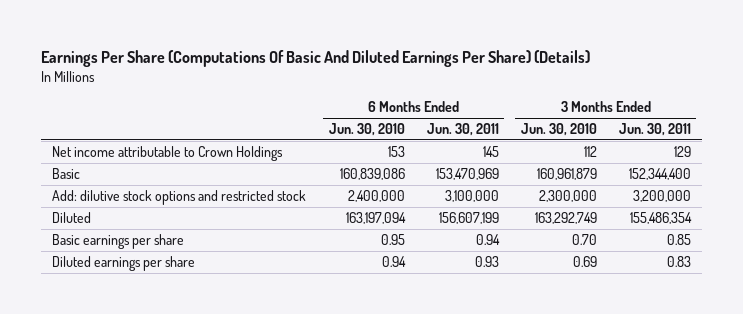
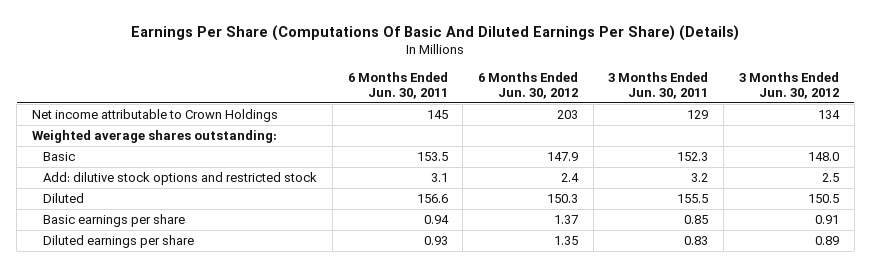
[328,122,405,136] Jun. 30, 2010 -> none
[520,122,597,136] Jun. 30, 2010 -> none
none -> [478,71,579,99] 6 Months Ended Jun. 30, 2012
none -> [738,71,839,99] 3 Months Ended Jun. 30, 2012
none -> [31,130,277,144] Weighted average shares outstanding:
[435,167,499,180] 153,470,969 -> [416,152,448,162] 153.5
[628,167,691,180] 152,344,400 -> [677,152,709,162] 152.3
[444,189,499,202] 3,100,000 -> [430,173,448,183] 3.1
[632,189,691,202] 3,200,000 -> [691,173,709,183] 3.2
[438,211,499,224] 156,607,199 -> [416,194,448,204] 156.6
[629,211,692,224] 155,486,354 -> [677,194,709,204] 155.5

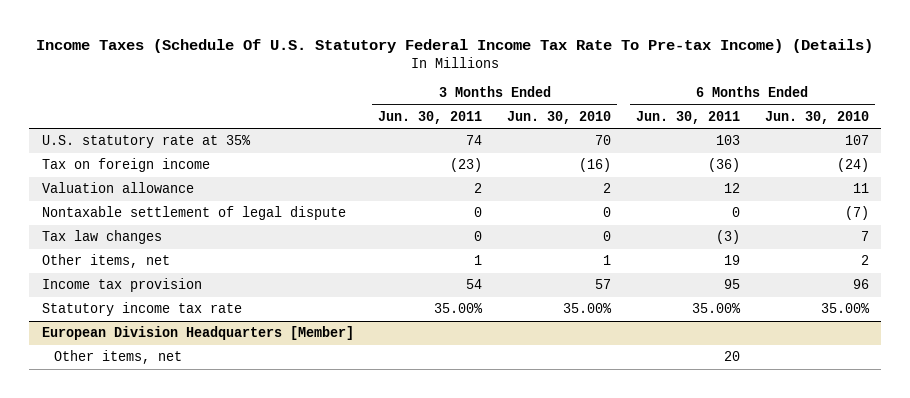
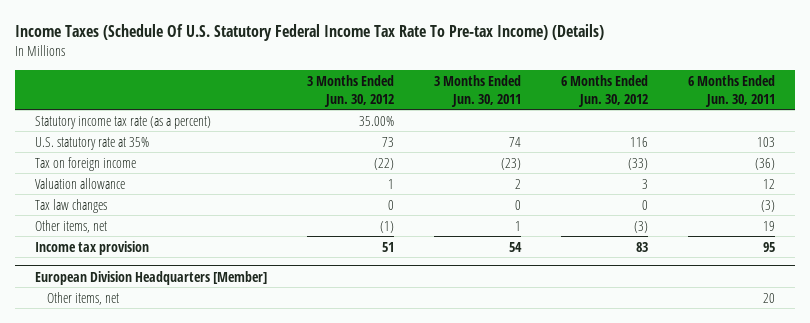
[507,110,612,124] Jun. 30, 2010 -> none
[764,110,869,124] Jun. 30, 2010 -> none
none -> [307,75,395,107] 3 Months Ended Jun. 30, 2012
none -> [560,75,648,107] 6 Months Ended Jun. 30, 2012
none -> [35,115,212,129] Statutory income tax rate (as a percent)
[41,206,346,221] Nontaxable settlement of legal dispute -> none
[41,302,242,317] Statutory income tax rate -> none

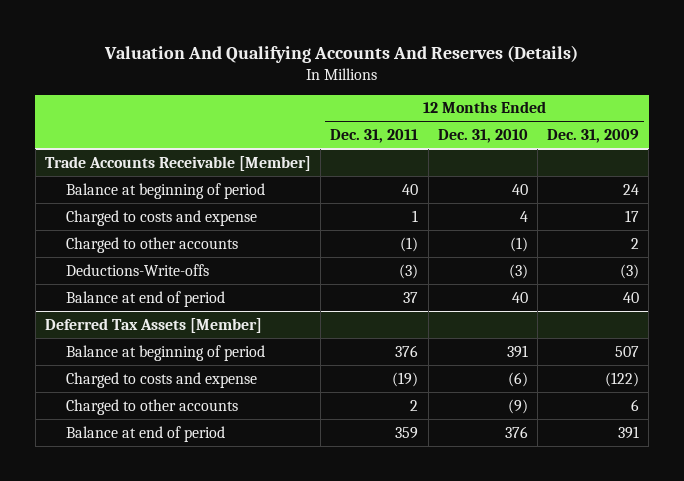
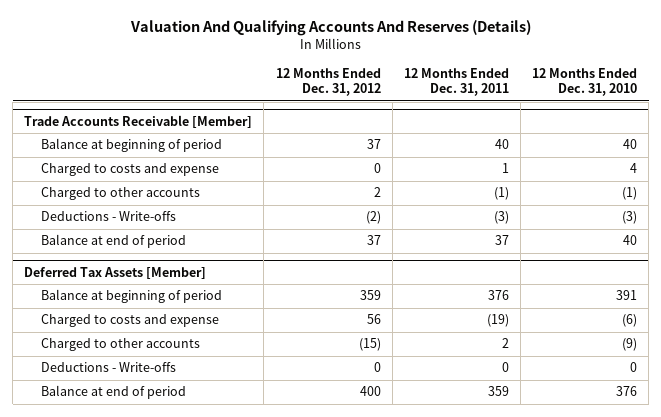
[547,129,640,144] Dec. 31, 2009 -> none
none -> [275,68,381,97] 12 Months Ended Dec. 31, 2012
[65,263,209,276] Deductions-Write-offs -> [40,211,176,222] Deductions - Write-offs
none -> [40,362,176,373] Deductions - Write-offs

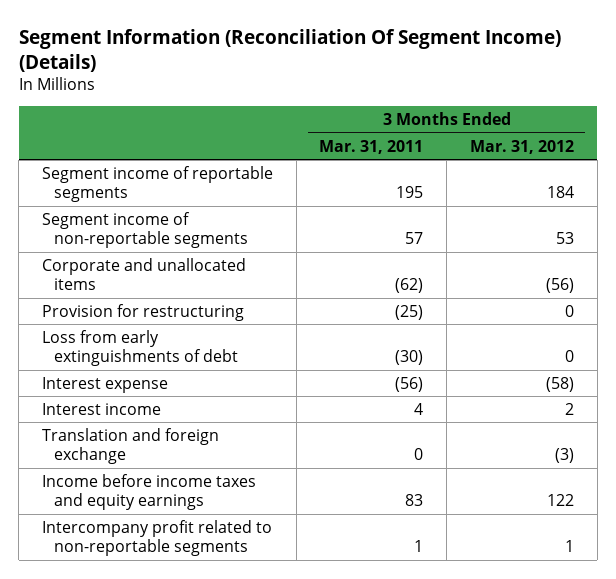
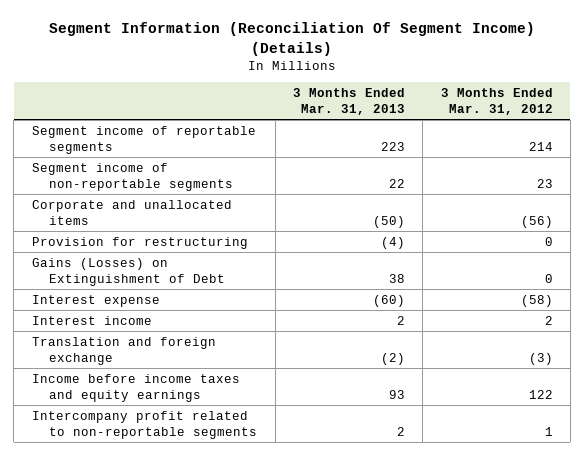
[319,139,424,154] Mar. 31, 2011 -> none
none -> [292,88,405,115] 3 Months Ended Mar. 31, 2013
[546,186,574,199] 184 -> [528,141,553,151] 214
[555,232,574,245] 53 -> [536,178,553,188] 23
[41,329,238,367] Loss from early extinguishments of debt -> [31,257,226,286] Gains (Losses) on Extinguishment of Debt

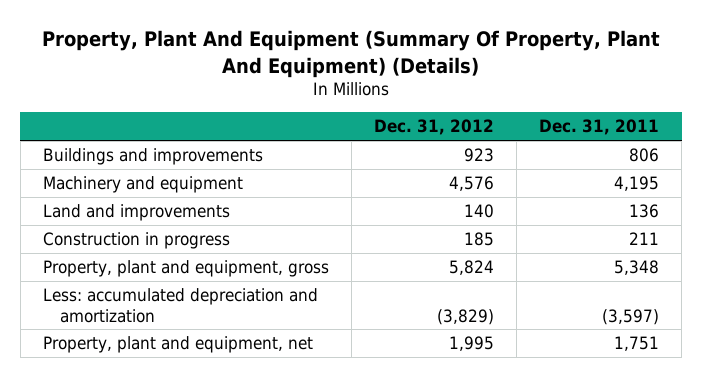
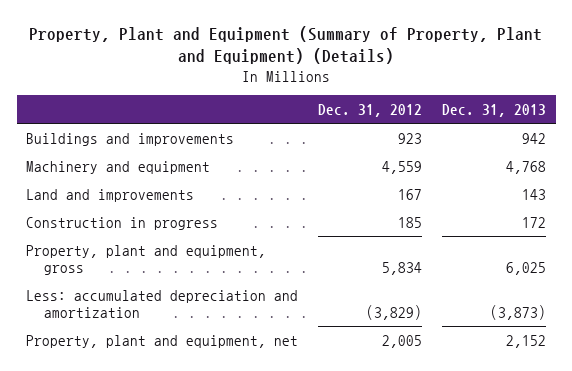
[42,30,661,78] Property, Plant And Equipment (Summary Of Property, Plant And Equipment) (Details) -> [29,25,543,65] Property, Plant and Equipment (Summary of Property, Plant and Equipment) (Details)
[539,119,660,136] Dec. 31, 2011 -> none
none -> [441,103,546,117] Dec. 31, 2013
[449,176,495,192] 4,576 -> [382,160,423,174] 4,559
[464,204,495,219] 140 -> [398,188,423,200] 167
[449,260,495,276] 5,824 -> [382,261,423,275] 5,834
[449,336,495,352] 1,995 -> [382,334,423,348] 2,005

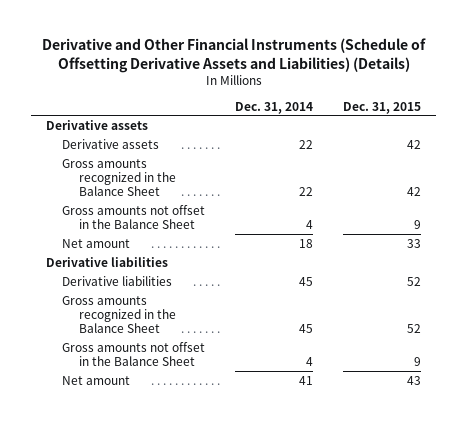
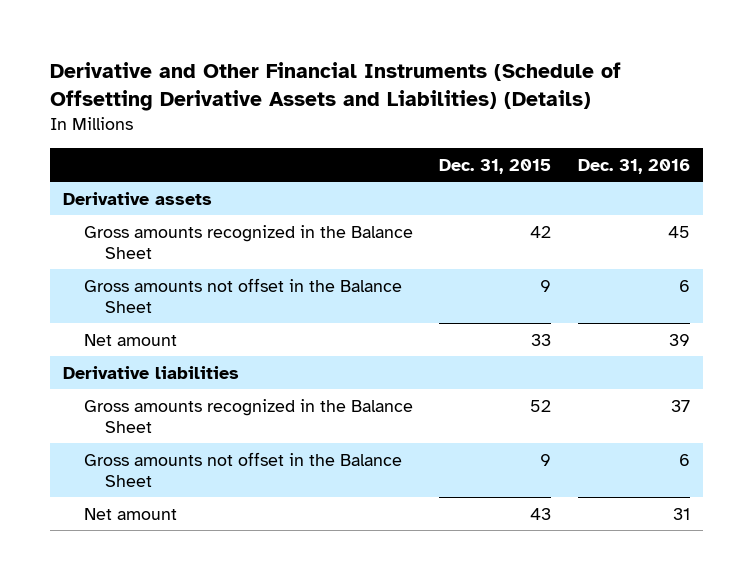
[235,101,314,114] Dec. 31, 2014 -> none
none -> [577,158,690,174] Dec. 31, 2016
[62,138,160,149] Derivative assets -> none
[62,275,173,286] Derivative liabilities -> none

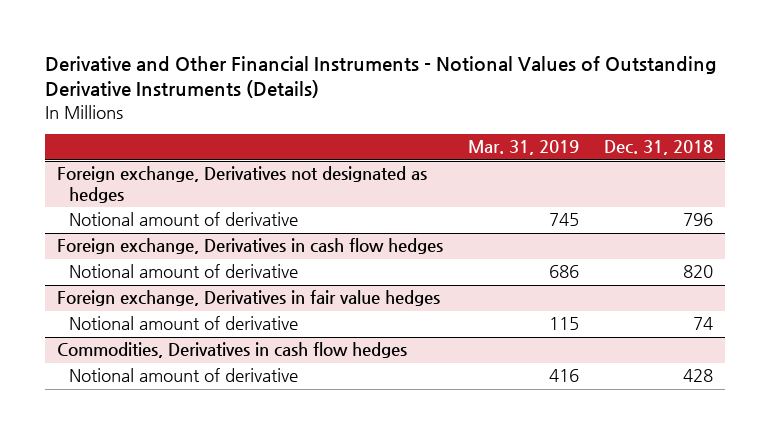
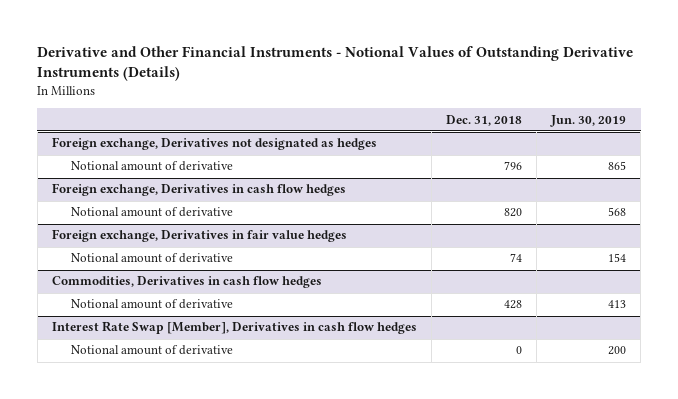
[467,140,579,156] Mar. 31, 2019 -> none
none -> [550,114,627,127] Jun. 30, 2019
none -> [51,321,417,335] Interest Rate Swap [Member], Derivatives in cash flow hedges
none -> [71,345,234,356] Notional amount of derivative

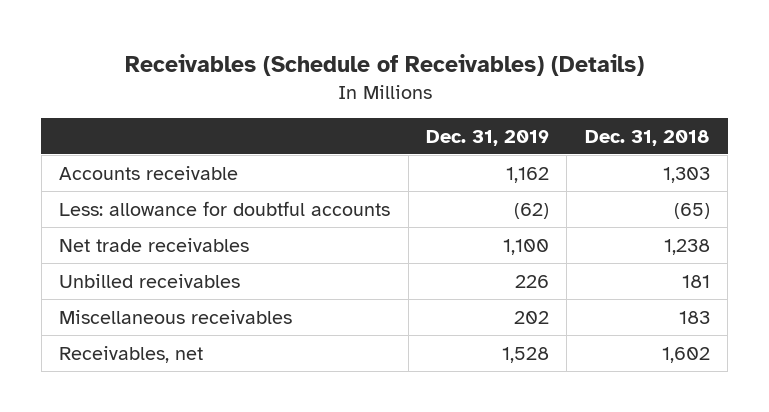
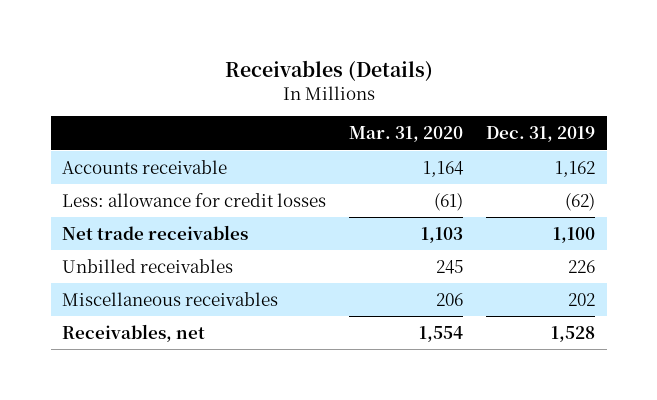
[124,53,644,76] Receivables (Schedule of Receivables) (Details) -> [224,59,433,81] Receivables (Details)
[584,129,710,146] Dec. 31, 2018 -> none
none -> [349,126,464,143] Mar. 31, 2020
[59,200,391,216] Less: allowance for doubtful accounts -> [62,192,327,207] Less: allowance for credit losses

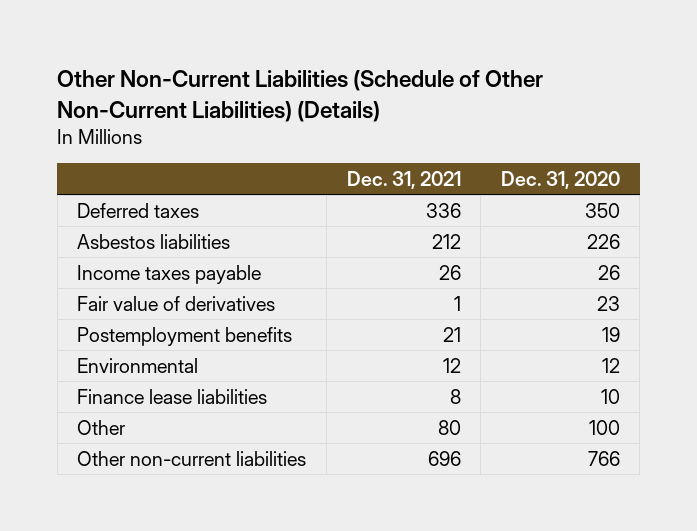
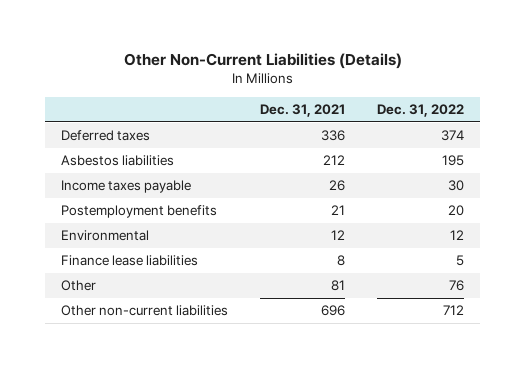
[57,70,544,122] Other Non-Current Liabilities (Schedule of Other Non-Current Liabilities) (Details) -> [123,53,402,70] Other Non-Current Liabilities (Details)
[500,170,620,189] Dec. 31, 2020 -> none
none -> [377,103,465,117] Dec. 31, 2022
[77,295,276,311] Fair value of derivatives -> none
[437,419,461,435] 80 -> [331,280,346,292] 81

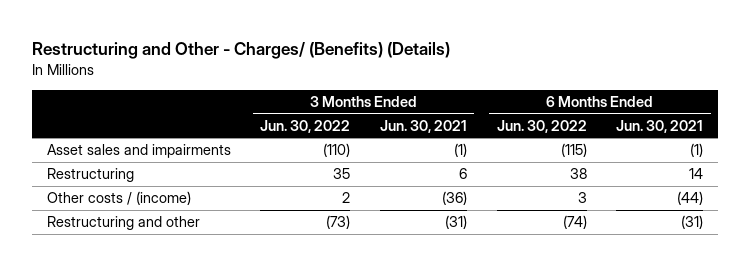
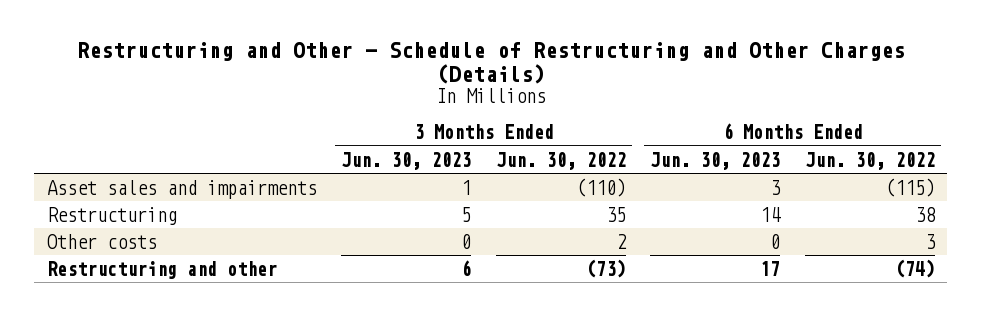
[32,41,451,59] Restructuring and Other - Charges/ (Benefits) (Details) -> [76,42,905,85] Restructuring and Other - Schedule of Restructuring and Other Charges (Details)
[380,119,468,133] Jun. 30, 2021 -> none
[616,119,704,133] Jun. 30, 2021 -> none
none -> [341,151,472,170] Jun. 30, 2023
none -> [650,151,781,170] Jun. 30, 2023
[46,191,191,206] Other costs / (income) -> [46,233,157,249] Other costs

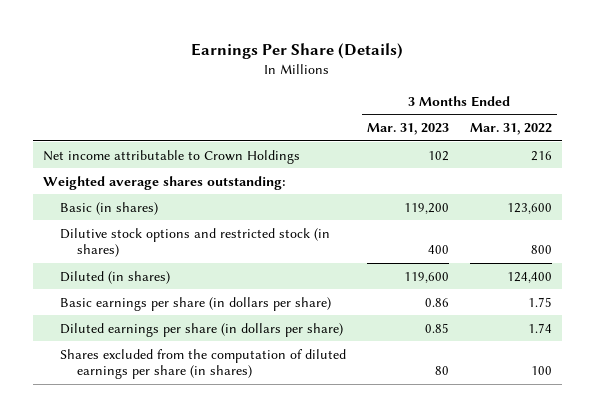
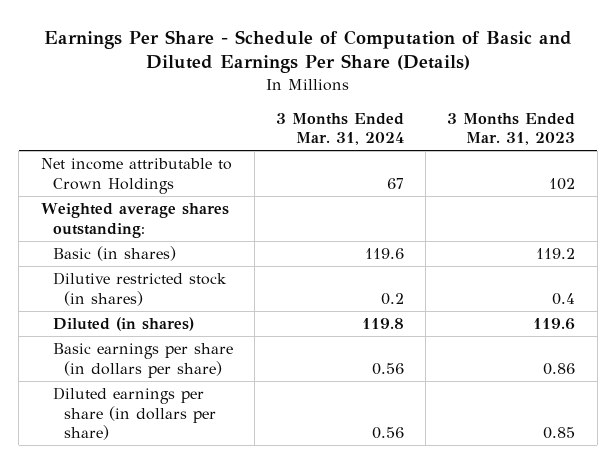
[191,42,404,59] Earnings Per Share (Details) -> [43,29,572,74] Earnings Per Share - Schedule of Computation of Basic and Diluted Earnings Per Share (Details)
[469,123,552,136] Mar. 31, 2022 -> none
none -> [275,112,404,146] 3 Months Ended Mar. 31, 2024
[404,202,450,214] 119,200 -> [536,248,576,260] 119.2
[60,227,331,258] Dilutive stock options and restricted stock (in shares) -> [52,272,227,306] Dilutive restricted stock (in shares)
[428,245,450,255] 400 -> [552,292,576,305] 0.4
[404,271,450,283] 119,600 -> [533,318,576,331] 119.6
[60,348,347,380] Shares excluded from the computation of diluted earnings per share (in shares) -> none

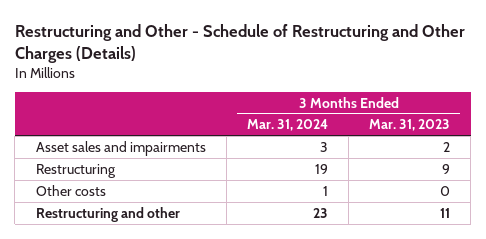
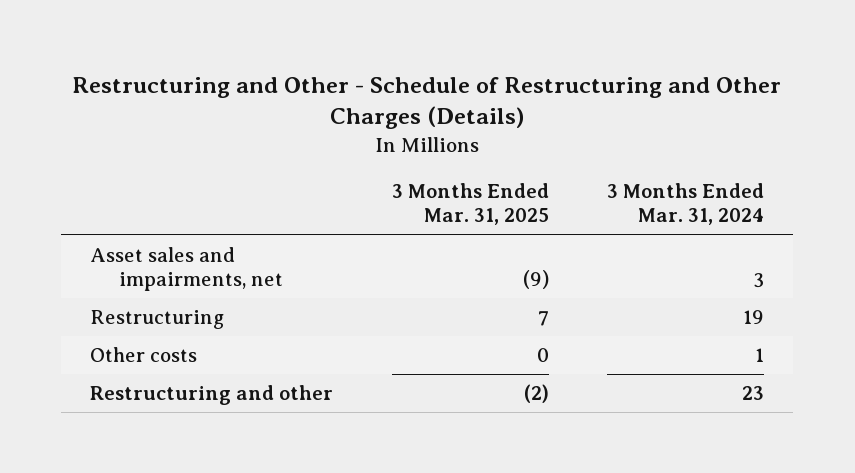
[369,119,451,132] Mar. 31, 2023 -> none
none -> [391,183,549,226] 3 Months Ended Mar. 31, 2025
[35,140,206,156] Asset sales and impairments -> [90,247,284,292] Asset sales and impairments, net

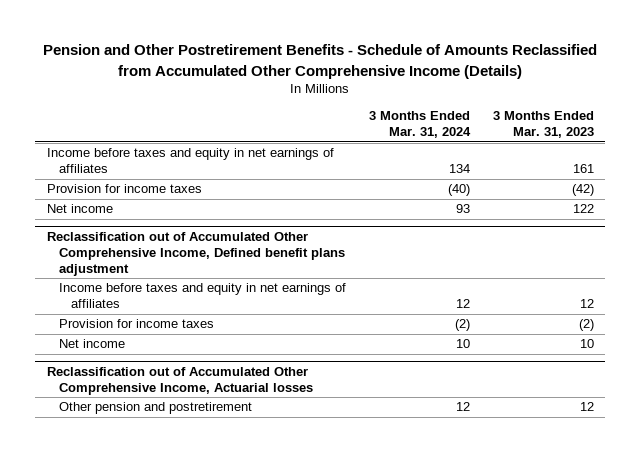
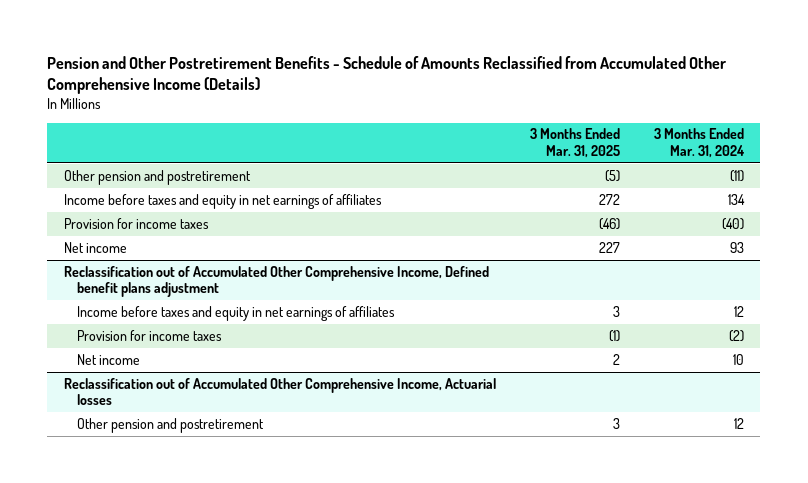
[492,111,594,139] 3 Months Ended Mar. 31, 2023 -> none
none -> [529,128,620,158] 3 Months Ended Mar. 31, 2025
none -> [64,169,252,185] Other pension and postretirement

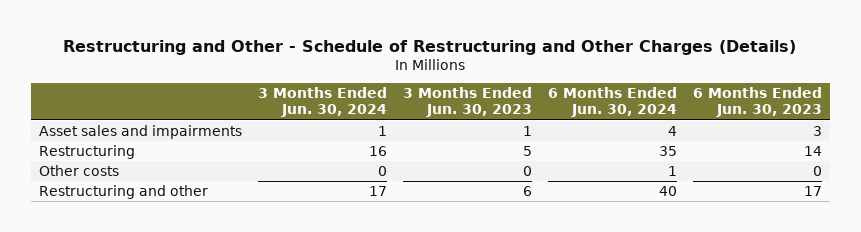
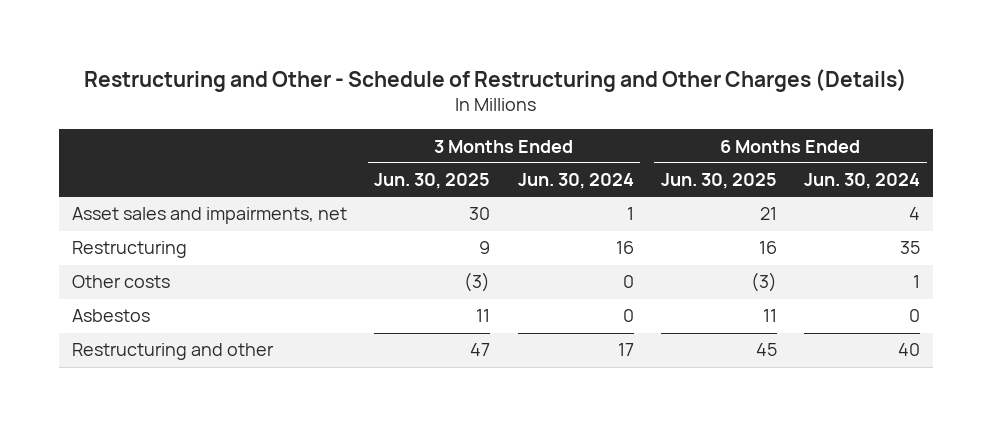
[402,87,532,118] 3 Months Ended Jun. 30, 2023 -> none
[692,87,822,118] 6 Months Ended Jun. 30, 2023 -> none
none -> [374,173,491,190] Jun. 30, 2025
none -> [660,173,777,190] Jun. 30, 2025
[38,124,242,139] Asset sales and impairments -> [72,207,348,225] Asset sales and impairments, net
none -> [72,309,151,323] Asbestos

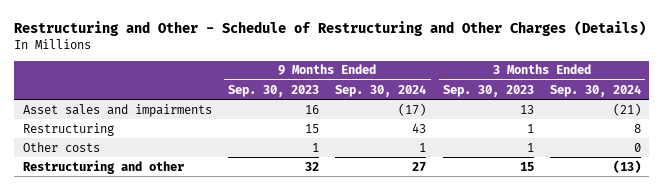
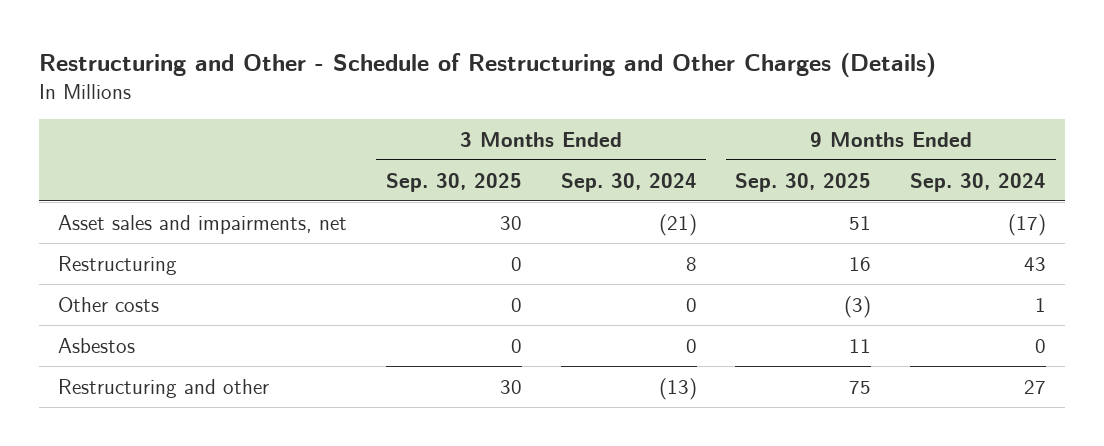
[228,84,320,97] Sep. 30, 2023 -> none
[442,84,534,97] Sep. 30, 2023 -> none
none -> [385,172,522,192] Sep. 30, 2025
none -> [735,172,872,192] Sep. 30, 2025
[22,103,212,117] Asset sales and impairments -> [58,214,348,234] Asset sales and impairments, net
none -> [58,337,136,353] Asbestos

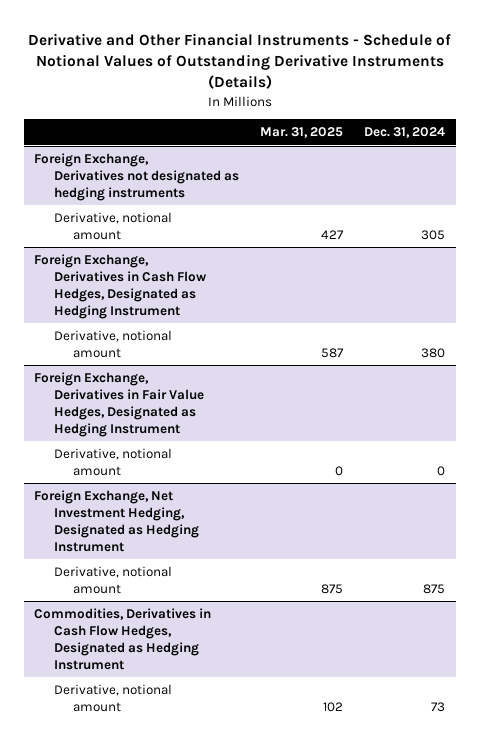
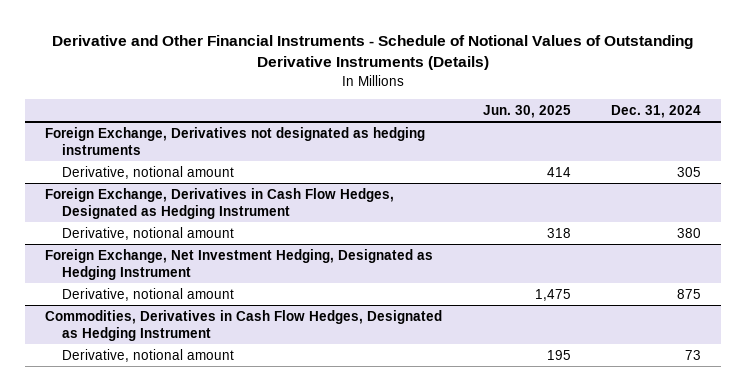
[260,127,344,139] Mar. 31, 2025 -> none
none -> [482,104,571,118] Jun. 30, 2025
[34,372,204,437] Foreign Exchange, Derivatives in Fair Value Hedges, Designated as Hedging Instrument -> none
[53,448,172,476] Derivative, notional amount -> none

